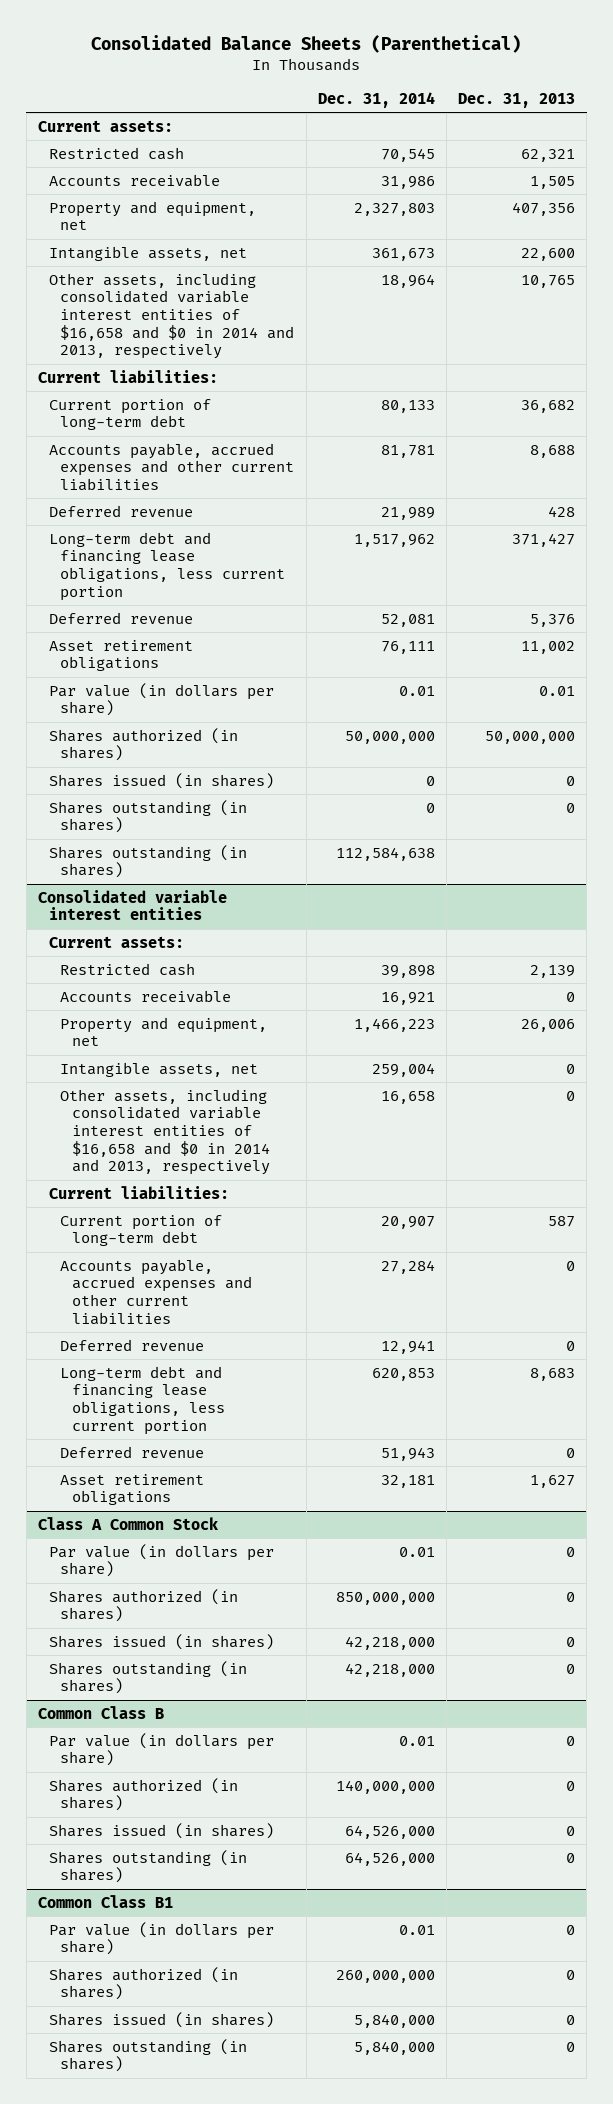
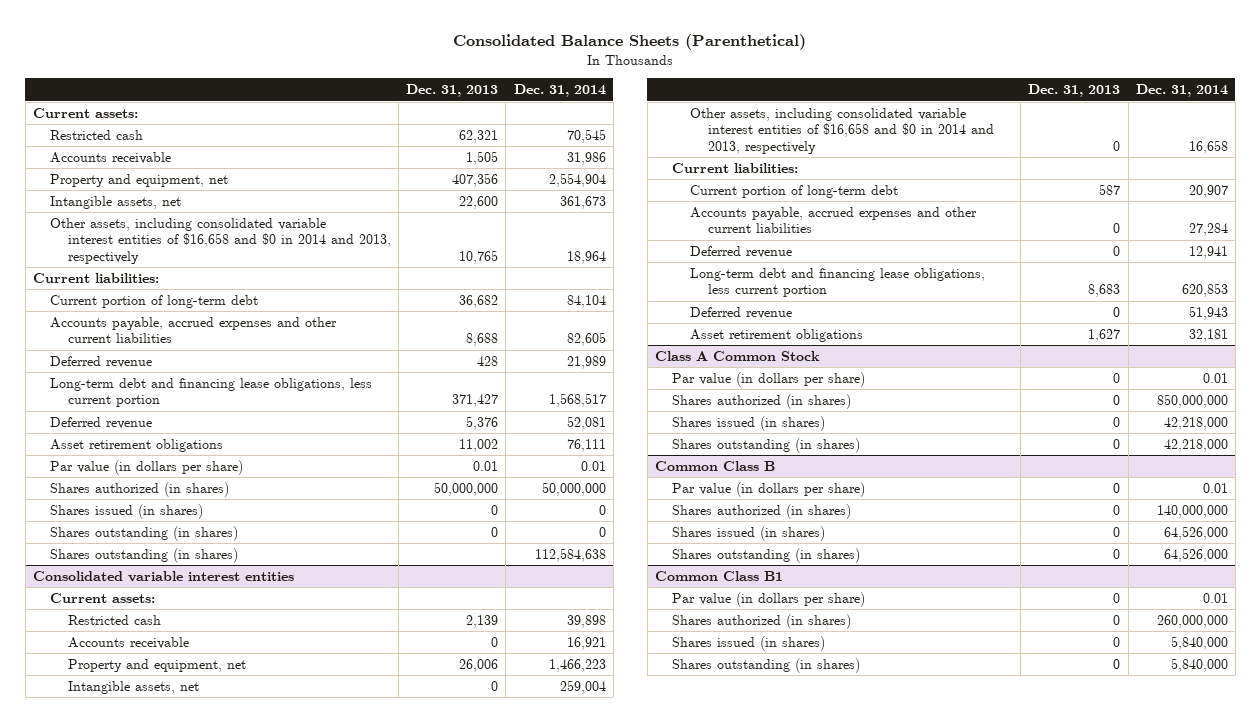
[353,202,435,216] 2,327,803 -> [548,172,606,187] 2,554,904
[380,399,435,413] 80,133 -> [566,294,606,308] 84,104
[380,444,435,458] 81,781 -> [566,332,606,347] 82,605
[353,533,435,547] 1,517,962 -> [548,393,606,408] 1,568,517

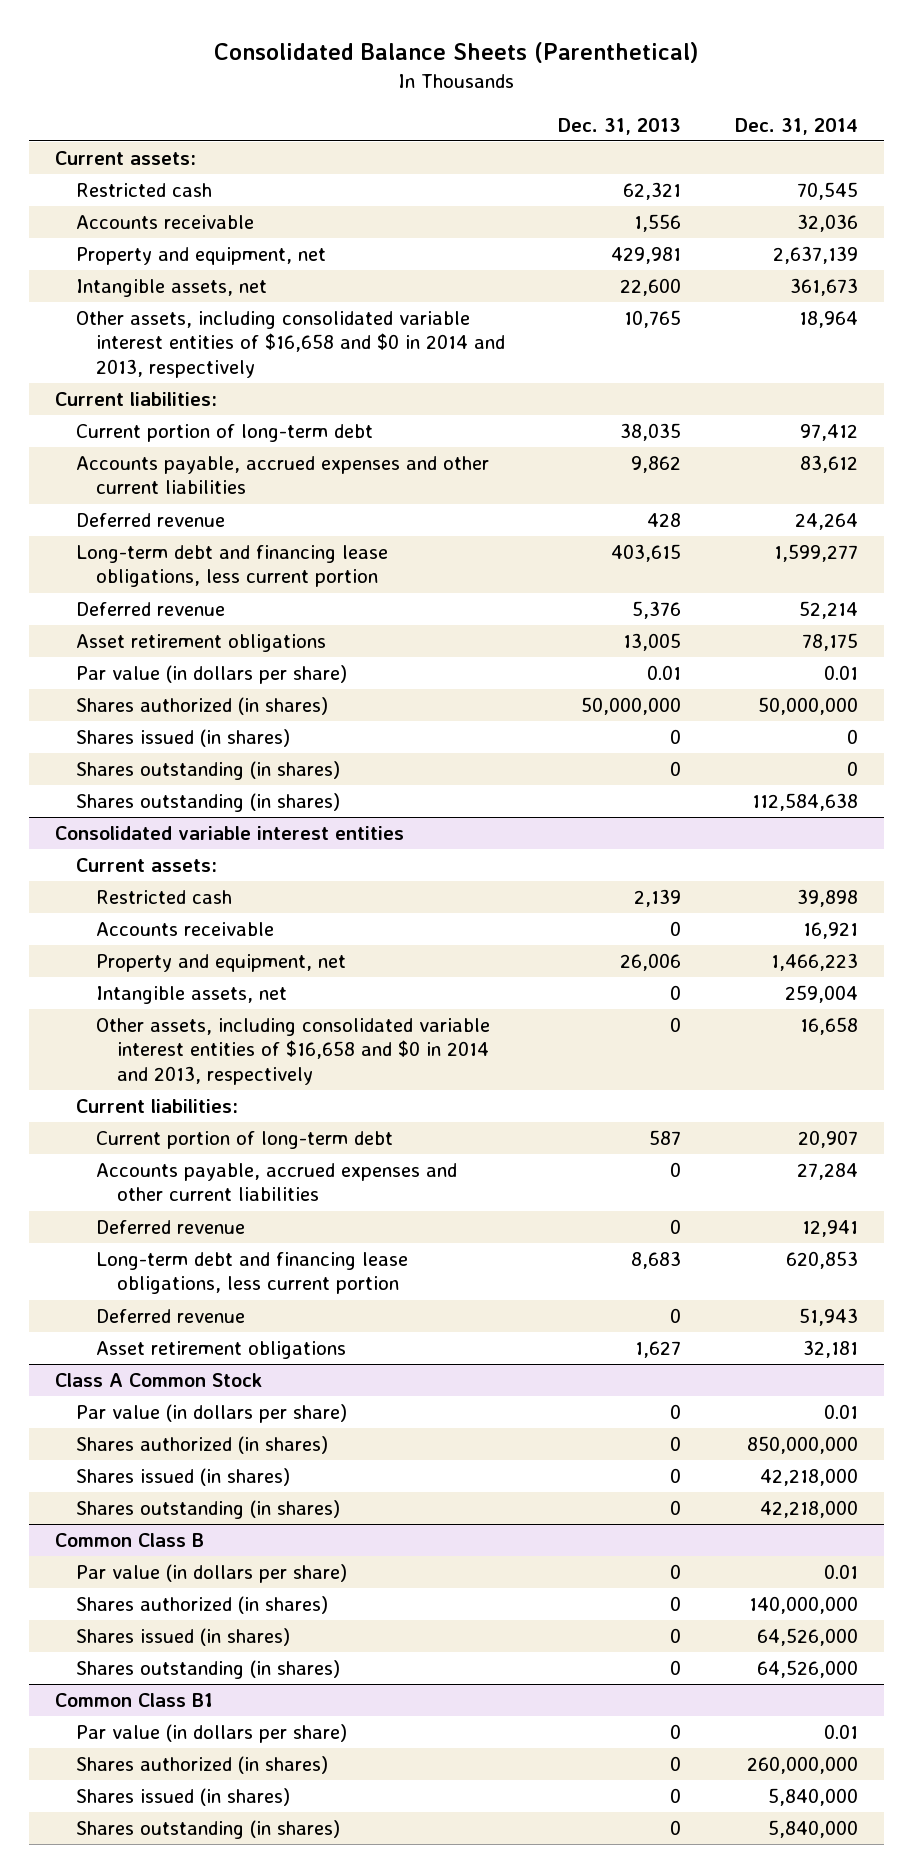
[466,150,499,165] 1,505 -> [634,214,682,233] 1,556
[566,151,606,165] 31,986 -> [796,214,858,233] 32,036
[452,172,499,187] 407,356 -> [611,247,682,265] 429,981
[548,172,606,187] 2,554,904 -> [772,246,858,265] 2,637,139
[459,294,499,308] 36,682 -> [620,423,682,442] 38,035
[566,294,606,308] 84,104 -> [799,424,858,442] 97,412
[466,333,499,347] 8,688 -> [631,456,682,474] 9,862
[566,332,606,347] 82,605 -> [799,455,858,474] 83,612
[566,355,606,369] 21,989 -> [794,513,858,531] 24,264
[452,394,499,408] 371,427 -> [611,544,682,563] 403,615
[548,393,606,408] 1,568,517 -> [773,544,858,563] 1,599,277
[566,415,606,430] 52,081 -> [798,601,858,620] 52,214
[459,438,499,452] 11,002 -> [623,633,682,652] 13,005
[566,438,606,452] 76,111 -> [801,633,858,652] 78,175

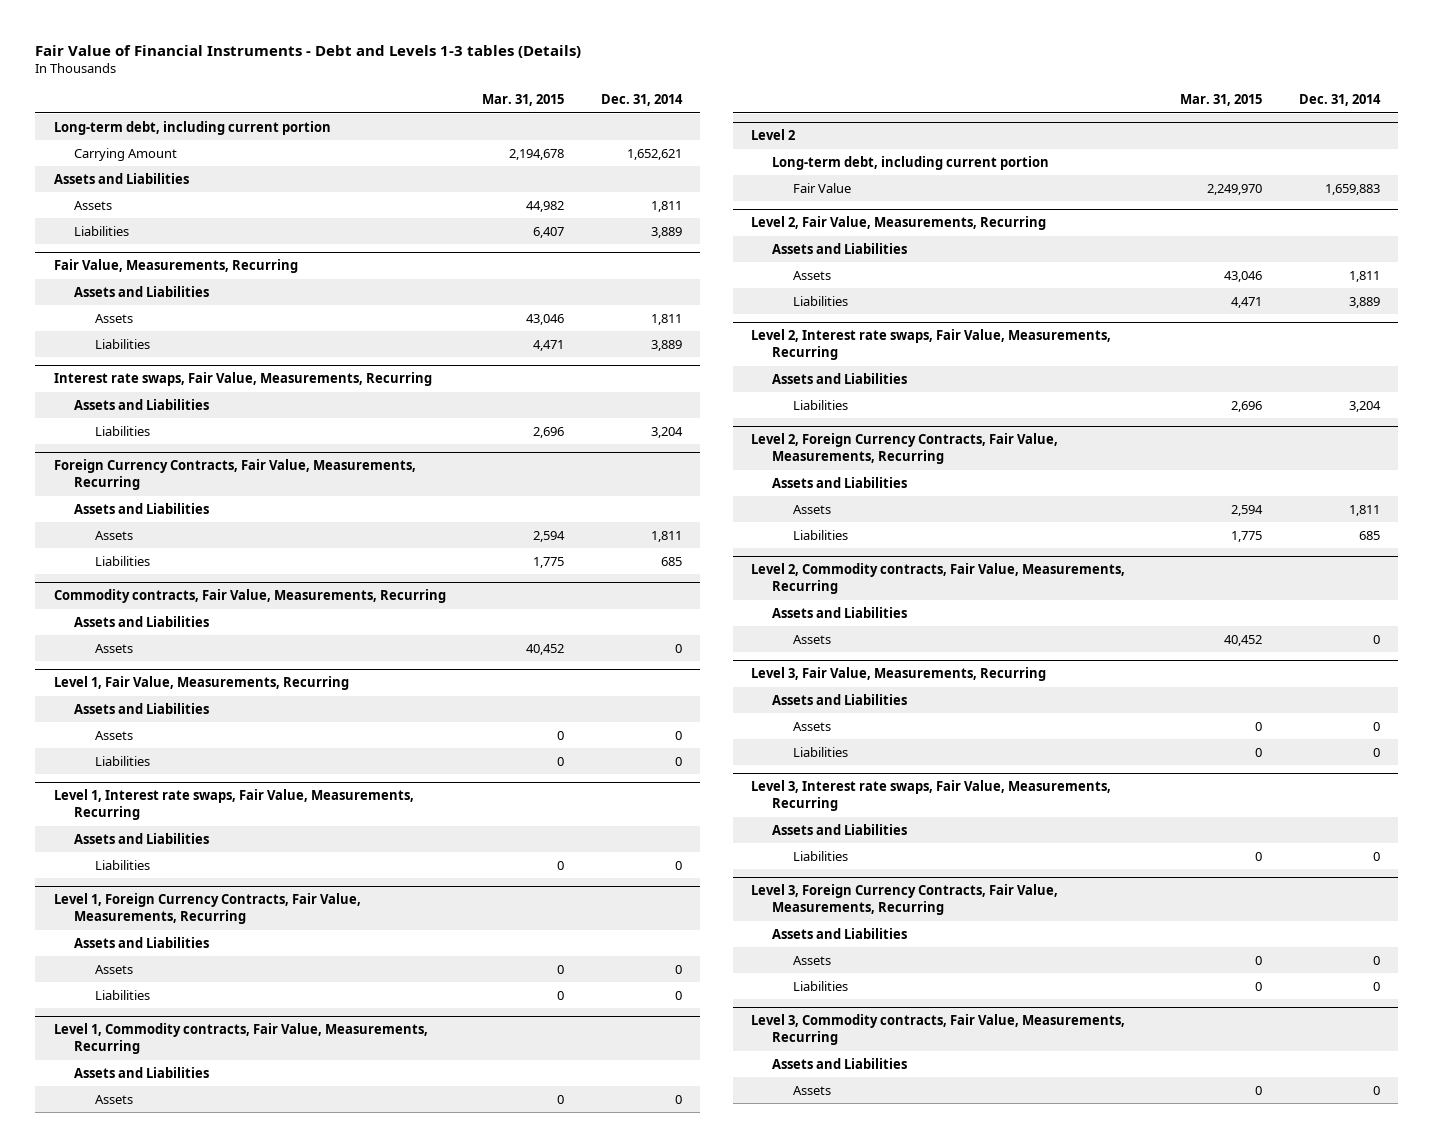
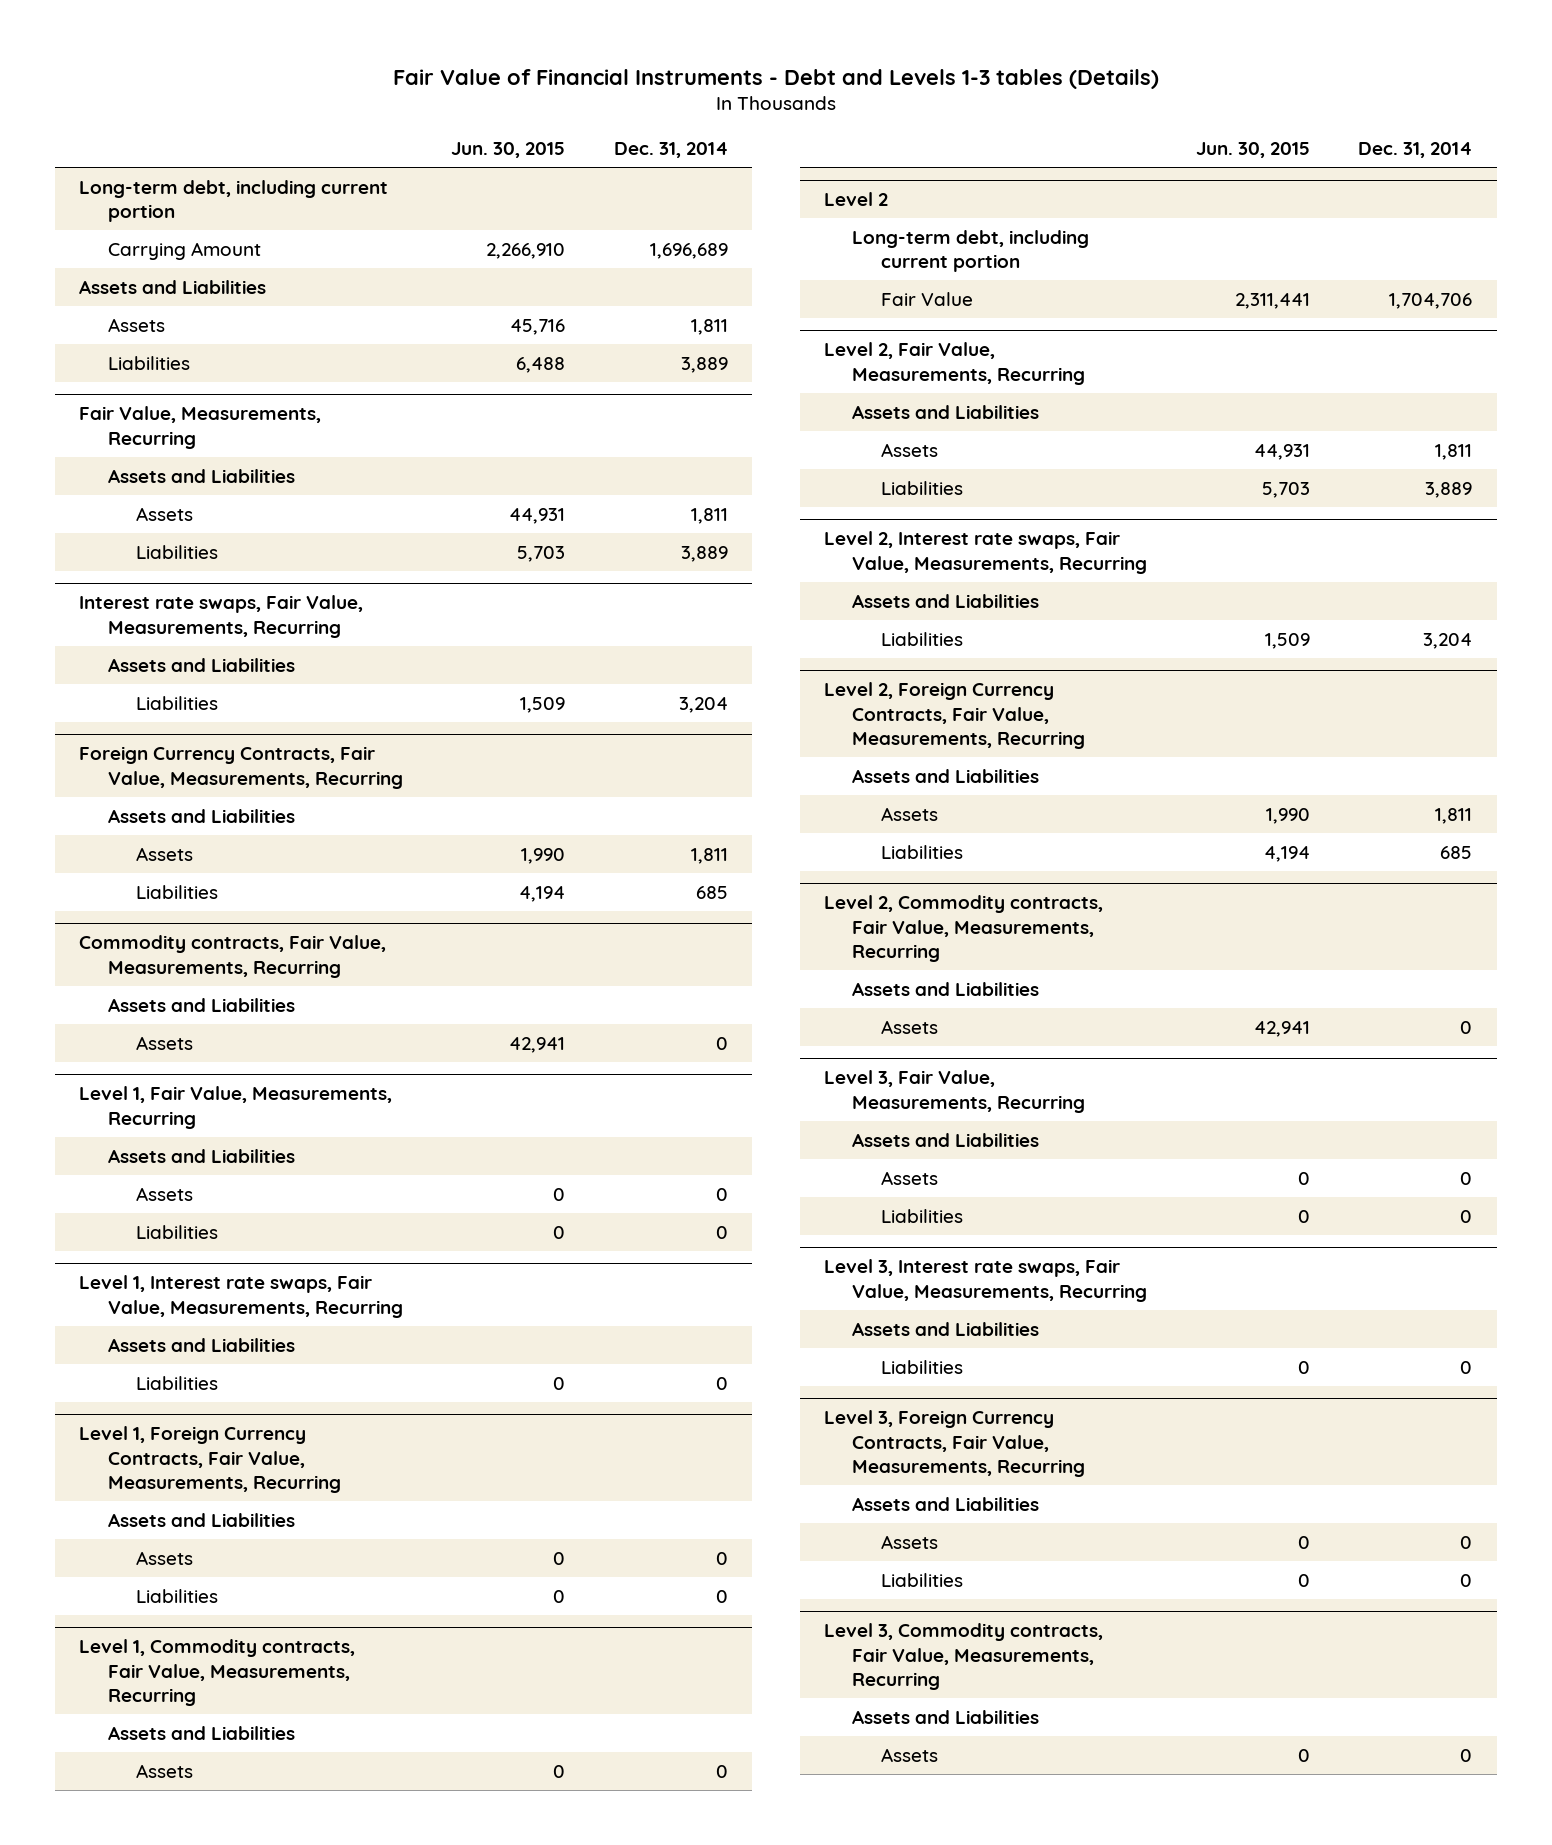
[482,94,565,107] Mar. 31, 2015 -> none
none -> [451,142,566,159] Jun. 30, 2015
[626,148,682,160] 1,652,621 -> [649,242,728,259] 1,696,689
[1324,183,1380,195] 1,659,883 -> [1389,292,1473,309] 1,704,706

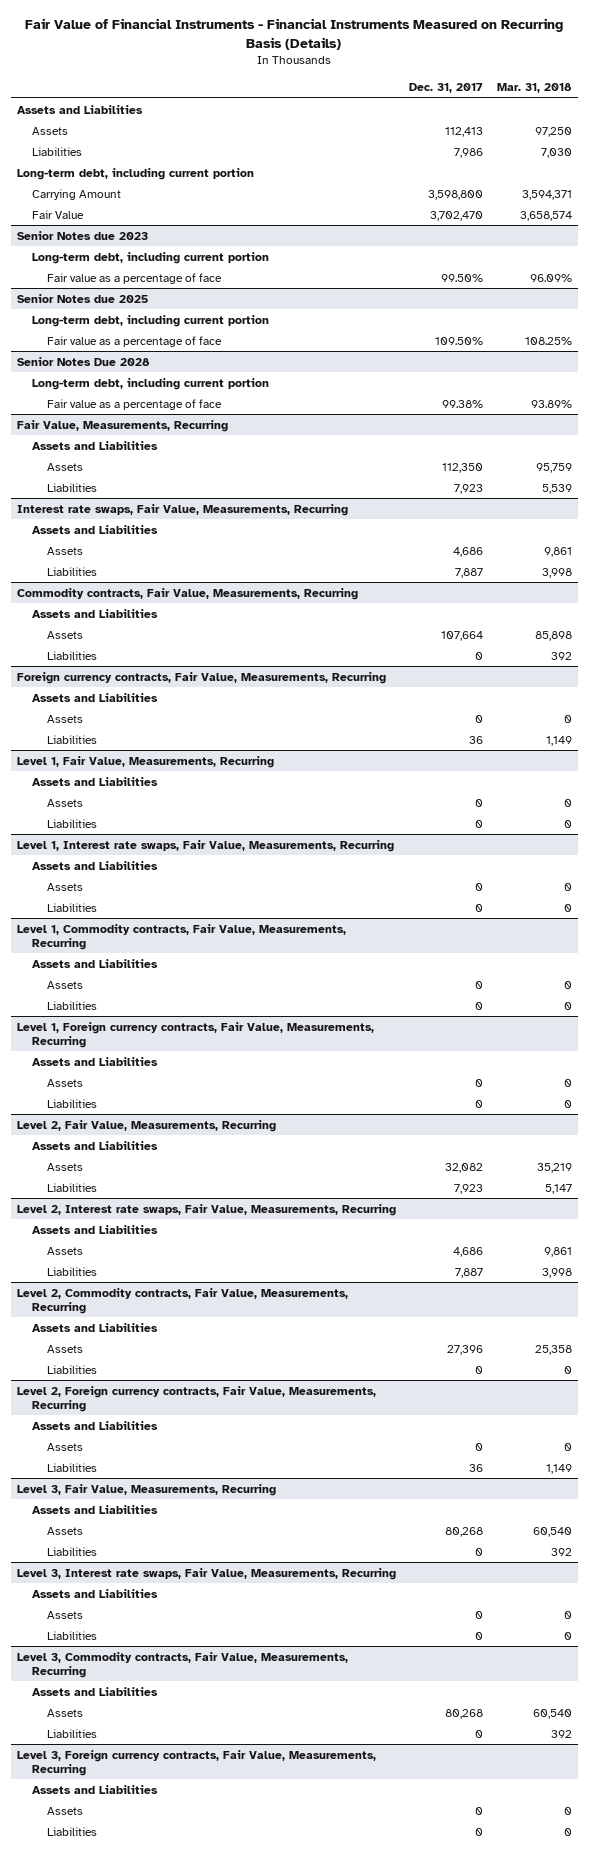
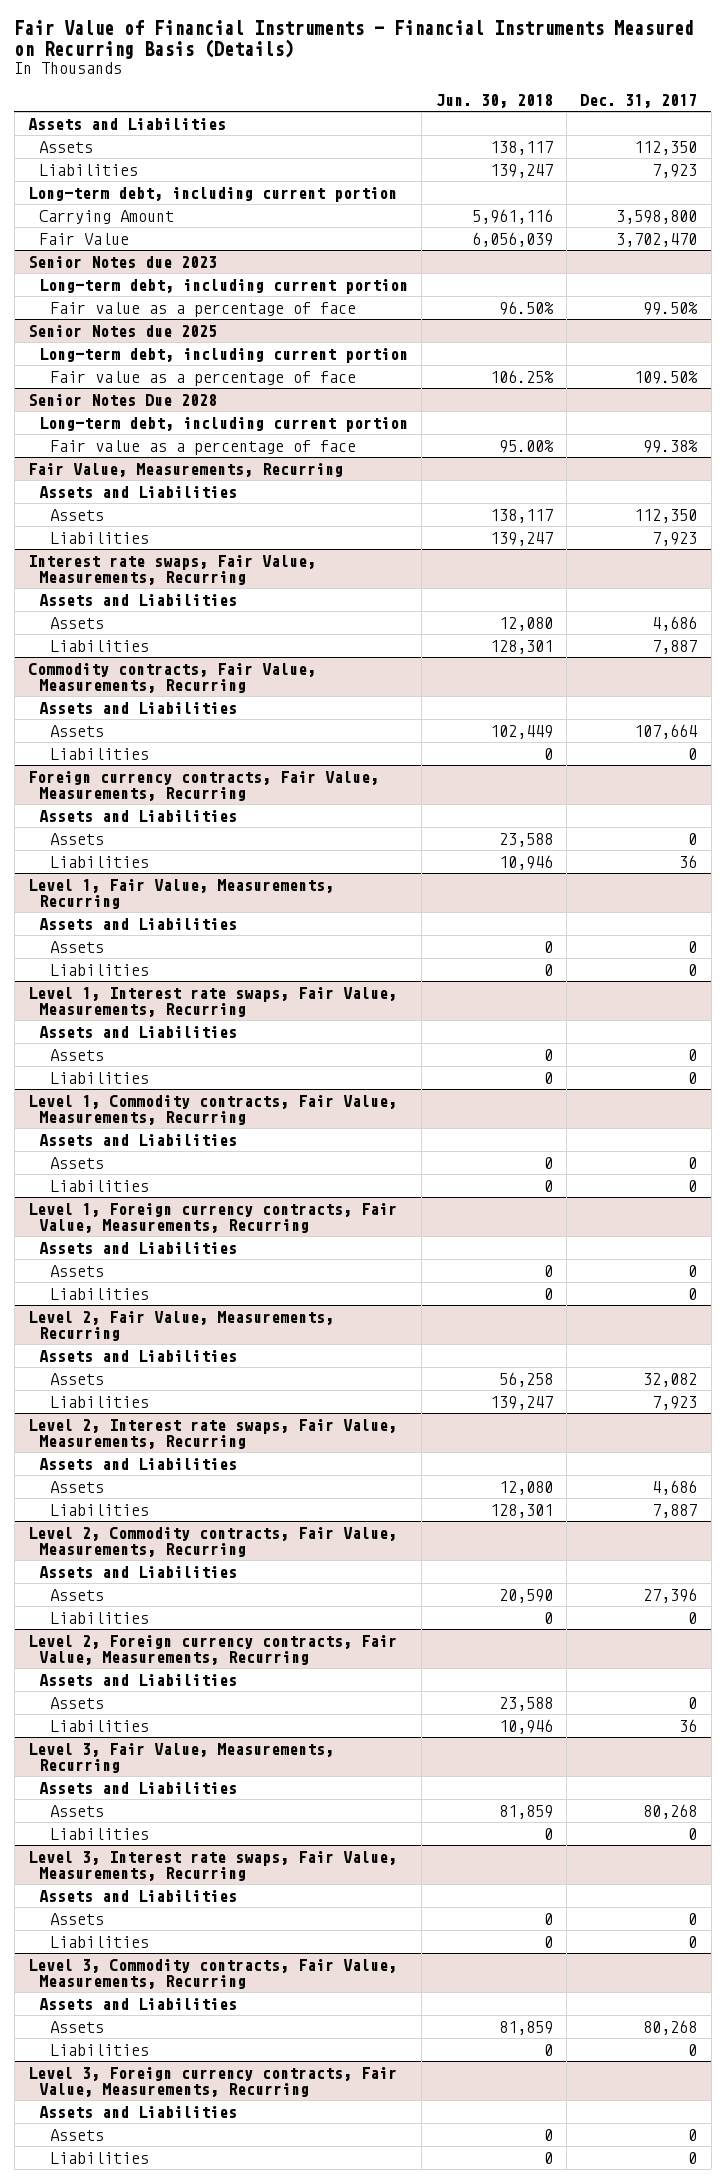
[496,82,572,93] Mar. 31, 2018 -> none
none -> [435,93,553,108] Jun. 30, 2018
[445,126,484,137] 112,413 -> [634,140,698,155] 112,350
[454,147,484,158] 7,986 -> [652,163,698,178] 7,923

